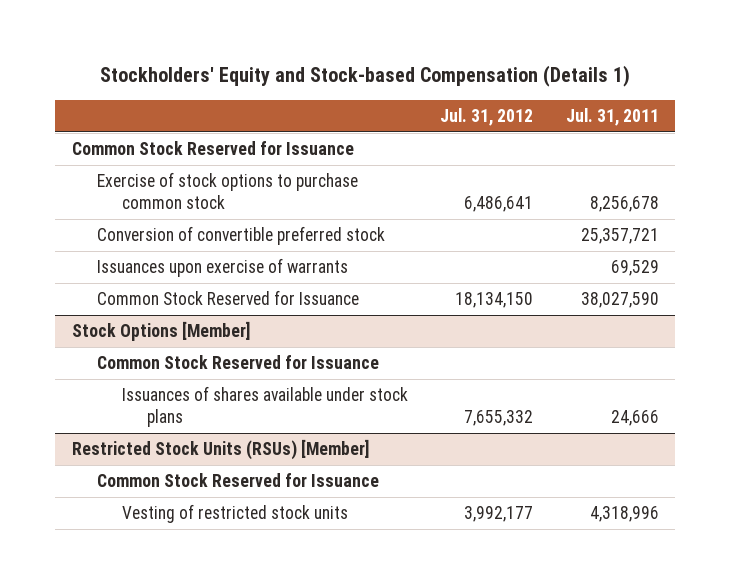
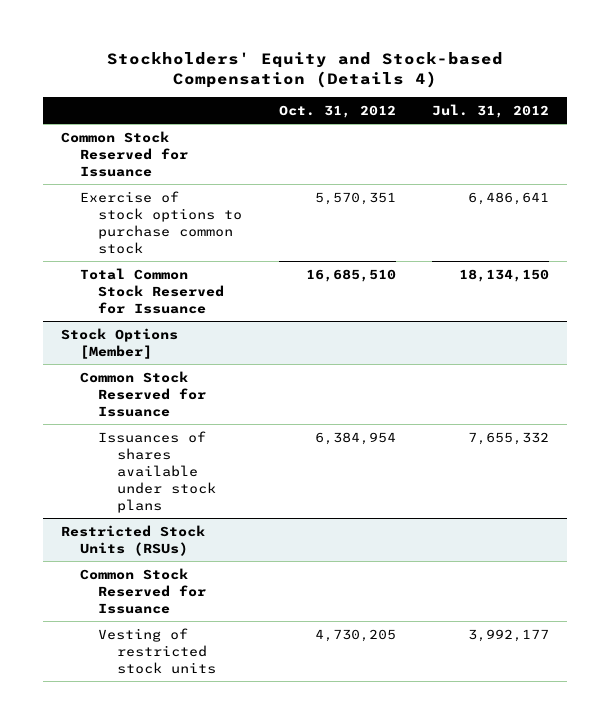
[100,65,631,88] Stockholders' Equity and Stock-based Compensation (Details 1) -> [107,51,504,89] Stockholders' Equity and Stock-based Compensation (Details 4)
[565,107,659,126] Jul. 31, 2011 -> none
none -> [278,105,396,119] Oct. 31, 2012
[96,226,385,246] Conversion of convertible preferred stock -> none
[96,258,348,278] Issuances upon exercise of warrants -> none
[96,290,359,306] Common Stock Reserved for Issuance -> [79,267,225,314] Total Common Stock Reserved for Issuance
[71,439,369,461] Restricted Stock Units (RSUs) [Member] -> [61,524,206,556] Restricted Stock Units (RSUs)

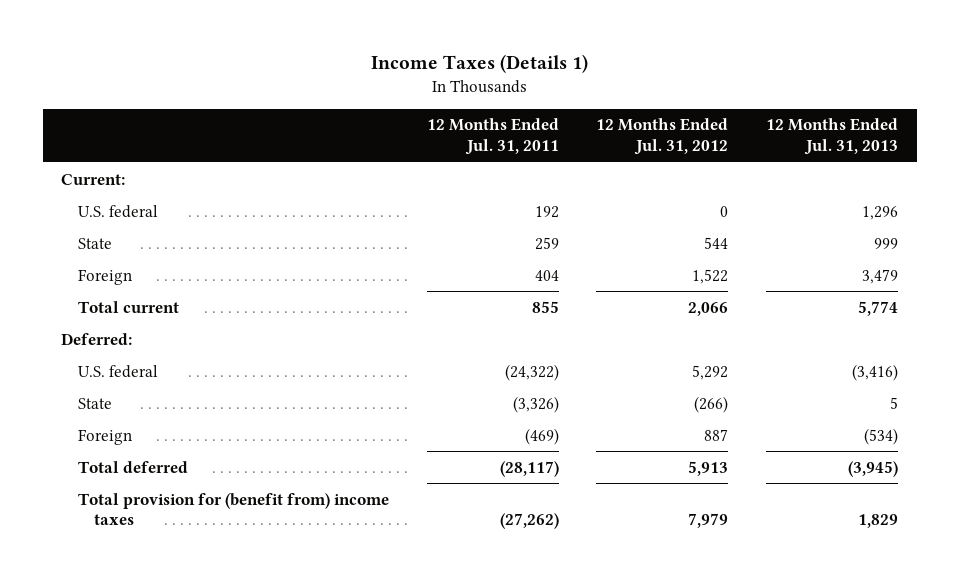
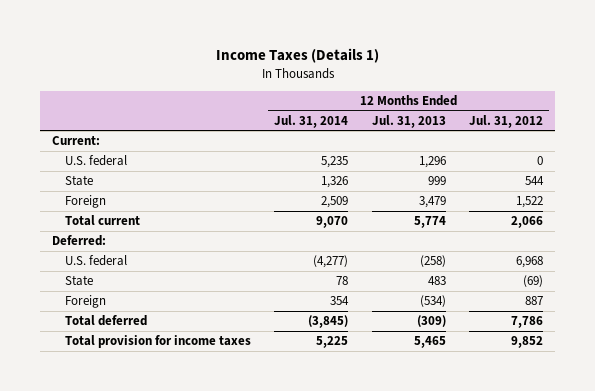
[426,118,559,156] 12 Months Ended Jul. 31, 2011 -> none
none -> [274,114,349,128] Jul. 31, 2014
[692,364,729,380] 5,292 -> [516,256,544,269] 6,968
[851,363,898,381] (3,416) -> [419,255,446,268] (258)
[694,395,729,413] (266) -> [523,275,544,288] (69)
[889,396,898,409] 5 -> [427,276,446,286] 483
[688,460,729,476] 5,913 -> [511,316,544,329] 7,786
[847,460,898,477] (3,945) -> [416,315,446,328] (309)
[77,492,389,526] Total provision for (benefit from) income taxes -> [64,335,251,349] Total provision for income taxes
[688,513,729,529] 7,979 -> [511,336,544,349] 9,852
[857,514,898,529] 1,829 -> [413,336,446,349] 5,465

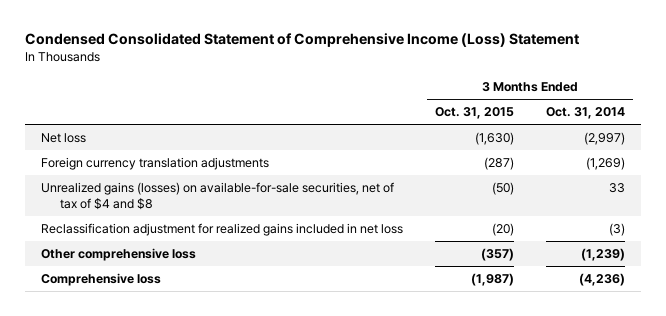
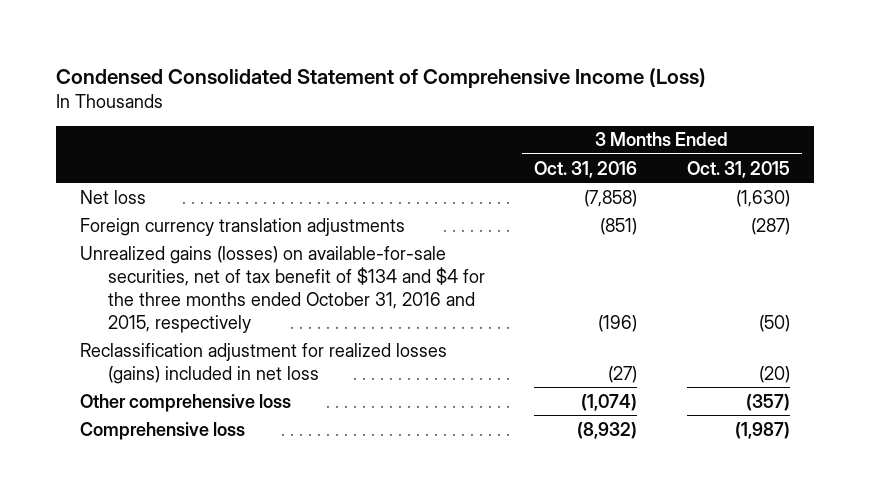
[24,33,579,48] Condensed Consolidated Statement of Comprehensive Income (Loss) Statement -> [55,67,706,88] Condensed Consolidated Statement of Comprehensive Income (Loss)
[545,107,625,120] Oct. 31, 2014 -> none
none -> [534,160,638,178] Oct. 31, 2016
[40,182,394,210] Unrealized gains (losses) on available-for-sale securities, net of tax of $4 and $8 -> [80,245,485,333] Unrealized gains (losses) on available-for-sale securities, net of tax benefit of $134 and $4 for the three months ended October 31, 2016 and 2015, respectively
[40,223,403,237] Reclassification adjustment for realized gains included in net loss -> [80,342,448,384] Reclassification adjustment for realized losses (gains) included in net loss

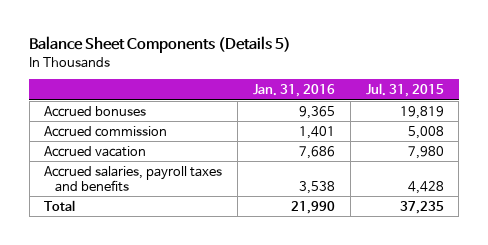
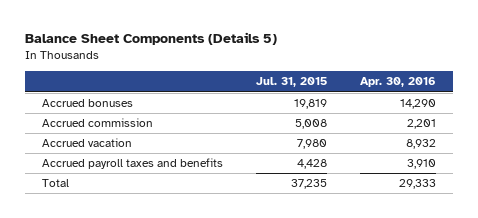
[253,84,336,98] Jan. 31, 2016 -> none
none -> [360,77,437,88] Apr. 30, 2016
[44,165,223,192] Accrued salaries, payroll taxes and benefits -> [41,158,223,170] Accrued payroll taxes and benefits

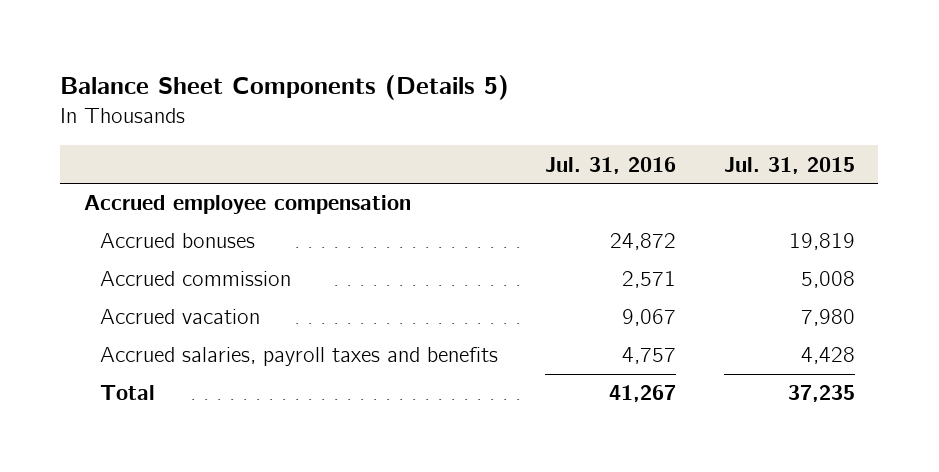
[360,77,437,88] Apr. 30, 2016 -> none
none -> [545,156,677,174] Jul. 31, 2016
none -> [84,195,412,215] Accrued employee compensation
[41,158,223,170] Accrued payroll taxes and benefits -> [99,347,498,367] Accrued salaries, payroll taxes and benefits

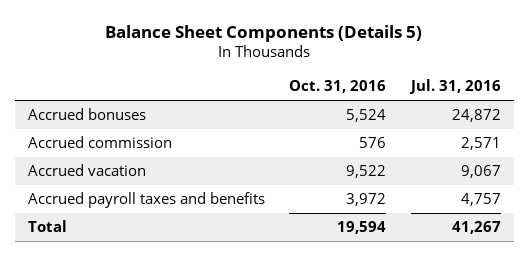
[723,156,855,174] Jul. 31, 2015 -> none
none -> [289,80,387,94] Oct. 31, 2016
[84,195,412,215] Accrued employee compensation -> none
[99,347,498,367] Accrued salaries, payroll taxes and benefits -> [27,192,265,209] Accrued payroll taxes and benefits

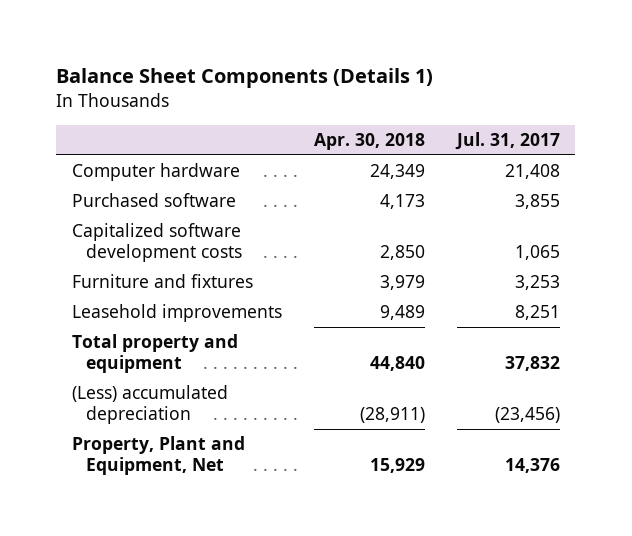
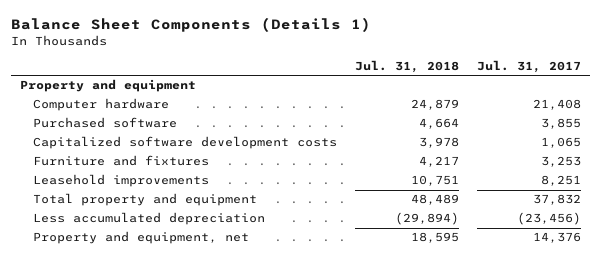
[313,133,425,151] Apr. 30, 2018 -> none
none -> [355,59,460,73] Jul. 31, 2018
none -> [20,79,197,93] Property and equipment
[72,385,229,424] (Less) accumulated depreciation -> [33,212,266,226] Less accumulated depreciation
[72,436,246,475] Property, Plant and Equipment, Net -> [33,231,250,245] Property and equipment, net

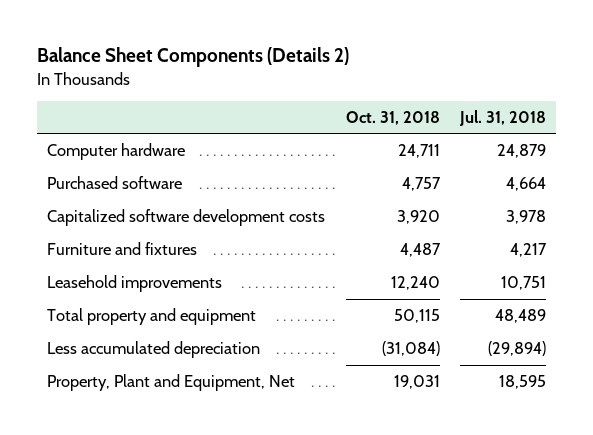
[11,17,372,33] Balance Sheet Components (Details 1) -> [36,47,349,68] Balance Sheet Components (Details 2)
[477,59,582,73] Jul. 31, 2017 -> none
none -> [345,110,440,125] Oct. 31, 2018
[20,79,197,93] Property and equipment -> none
[33,231,250,245] Property and equipment, net -> [47,374,296,392] Property, Plant and Equipment, Net

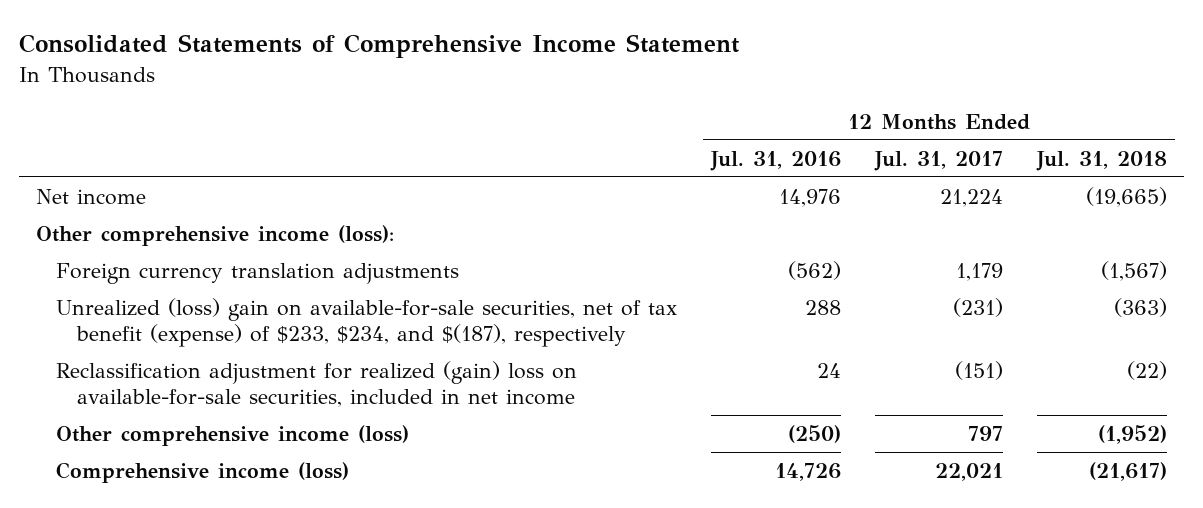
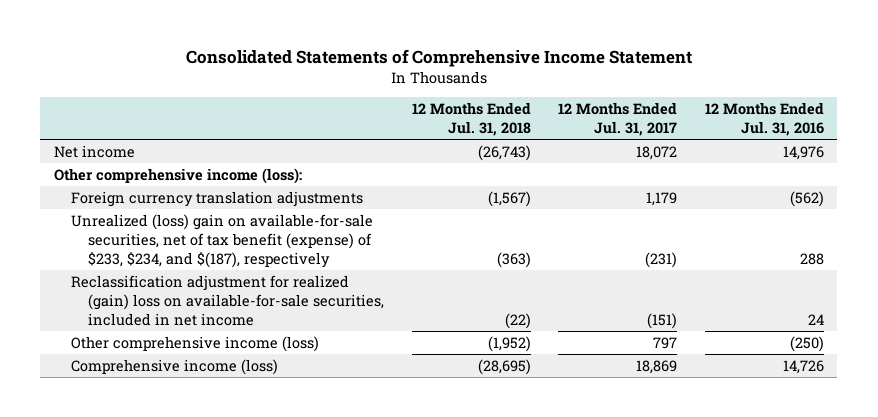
[940,188,1004,207] 21,224 -> [636,145,678,160] 18,072
[1085,186,1167,207] (19,665) -> [477,144,531,161] (26,743)
[935,462,1004,481] 22,021 -> [636,359,678,374] 18,869
[1088,461,1167,481] (21,617) -> [477,358,531,375] (28,695)

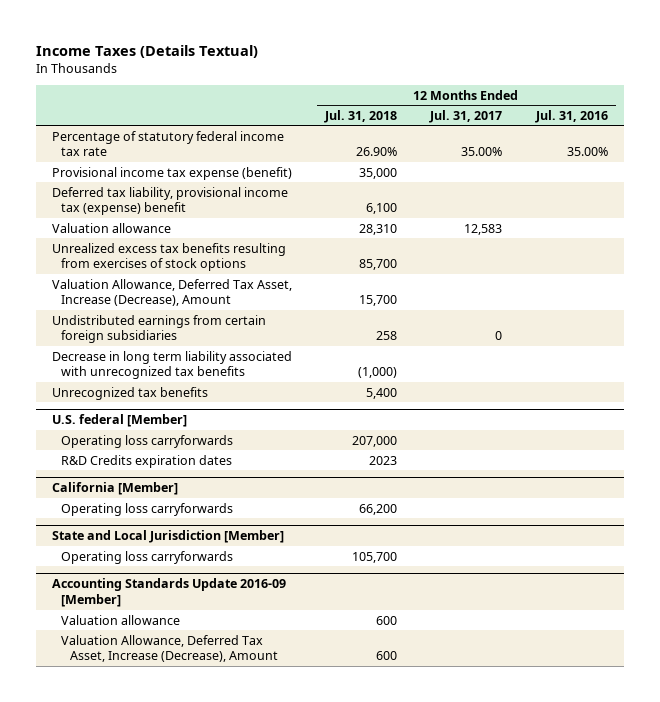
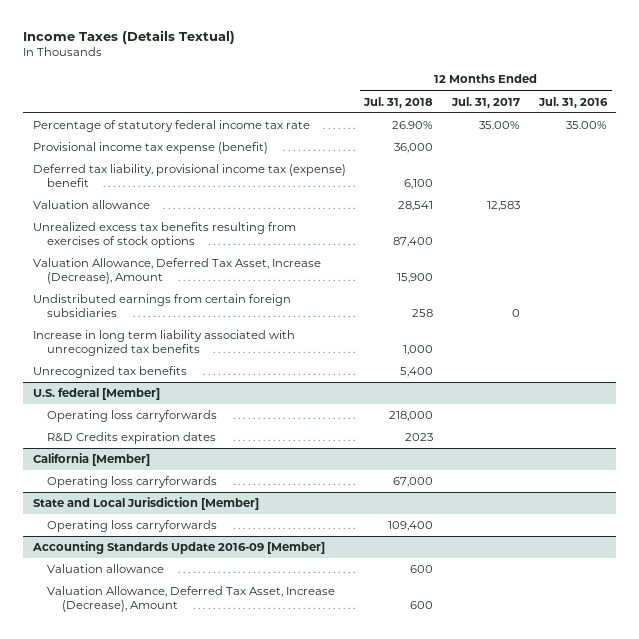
[359,167,398,179] 35,000 -> [394,143,434,154] 36,000
[359,223,398,235] 28,310 -> [398,201,434,212] 28,541
[359,259,398,271] 85,700 -> [393,237,434,248] 87,400
[359,295,398,307] 15,700 -> [397,273,434,284] 15,900
[52,350,293,380] Decrease in long term liability associated with unrecognized tax benefits -> [32,330,295,357] Increase in long term liability associated with unrecognized tax benefits
[358,367,398,379] (1,000) -> [403,345,434,356] 1,000
[352,435,398,447] 207,000 -> [389,411,434,422] 218,000
[359,503,398,515] 66,200 -> [393,477,434,488] 67,000
[352,551,398,563] 105,700 -> [388,521,434,532] 109,400

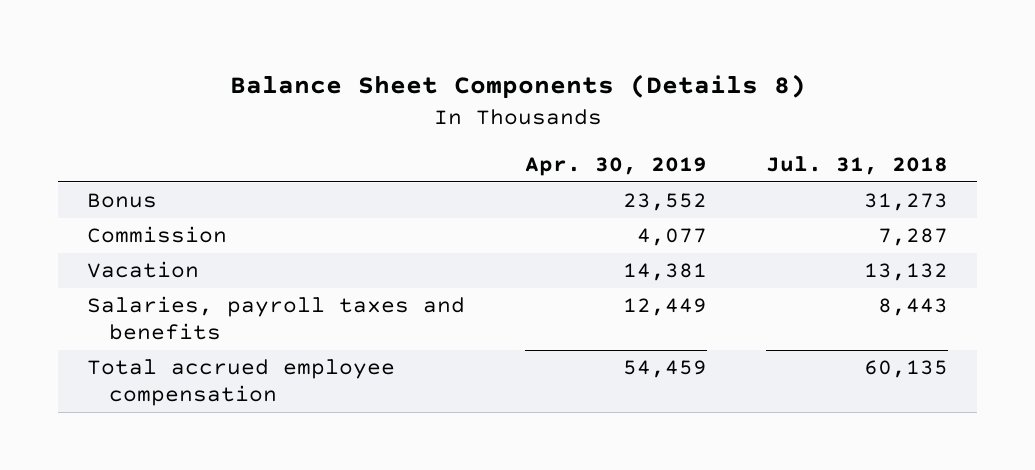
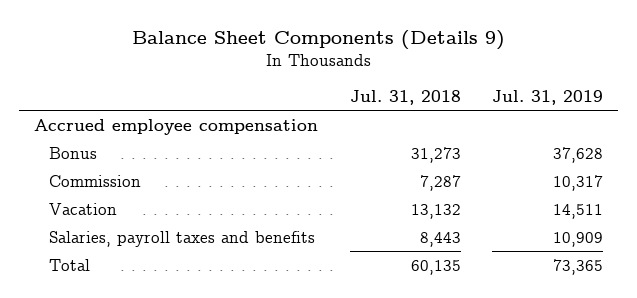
[229,74,806,100] Balance Sheet Components (Details 8) -> [131,29,505,50] Balance Sheet Components (Details 9)
[524,157,707,177] Apr. 30, 2019 -> none
none -> [491,89,603,105] Jul. 31, 2019
none -> [34,118,319,135] Accrued employee compensation
[87,359,396,407] Total accrued employee compensation -> [49,258,91,271] Total

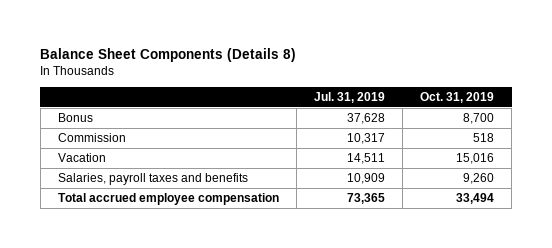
[131,29,505,50] Balance Sheet Components (Details 9) -> [40,47,297,62] Balance Sheet Components (Details 8)
[349,89,461,105] Jul. 31, 2018 -> none
none -> [420,91,495,103] Oct. 31, 2019
[34,118,319,135] Accrued employee compensation -> none
[49,258,91,271] Total -> [57,193,279,206] Total accrued employee compensation

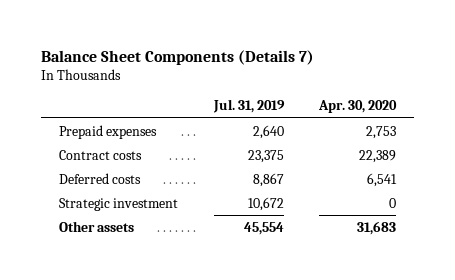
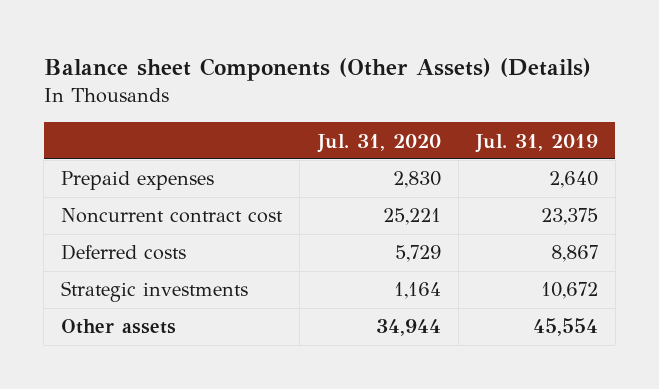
[41,50,315,66] Balance Sheet Components (Details 7) -> [43,58,591,82] Balance sheet Components (Other Assets) (Details)
[318,100,398,114] Apr. 30, 2020 -> none
none -> [316,133,441,153] Jul. 31, 2020
[59,149,143,160] Contract costs -> [61,208,284,224] Noncurrent contract cost
[59,197,179,211] Strategic investment -> [61,281,249,303] Strategic investments

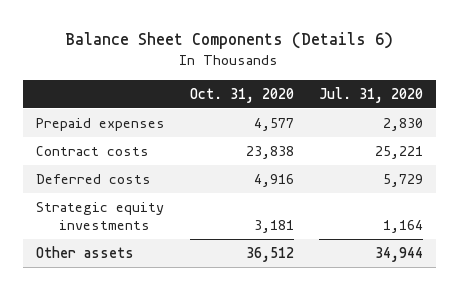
[43,58,591,82] Balance sheet Components (Other Assets) (Details) -> [65,32,394,50] Balance Sheet Components (Details 6)
[474,133,598,153] Jul. 31, 2019 -> none
none -> [189,87,294,103] Oct. 31, 2020
[61,208,284,224] Noncurrent contract cost -> [35,146,149,157] Contract costs
[61,281,249,303] Strategic investments -> [35,202,164,231] Strategic equity investments

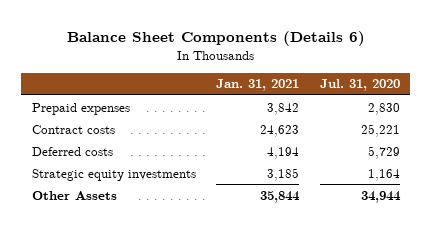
[189,87,294,103] Oct. 31, 2020 -> none
none -> [216,79,300,92] Jan. 31, 2021
[35,246,134,259] Other assets -> [31,190,117,200] Other Assets

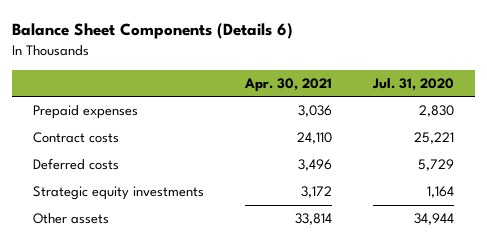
[216,79,300,92] Jan. 31, 2021 -> none
none -> [244,77,333,92] Apr. 30, 2021
[31,190,117,200] Other Assets -> [32,213,109,225] Other assets

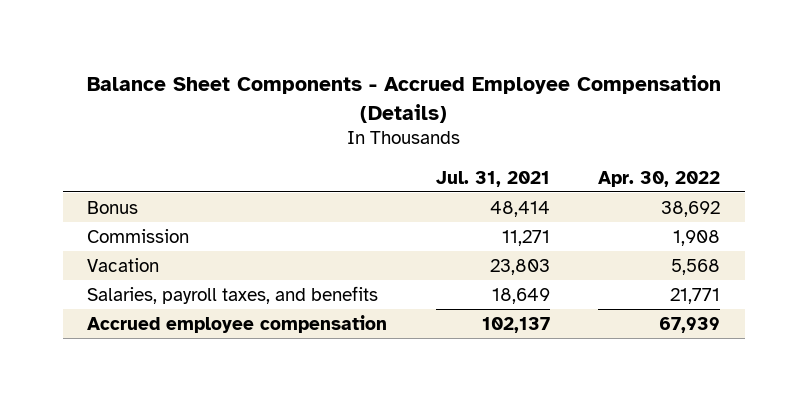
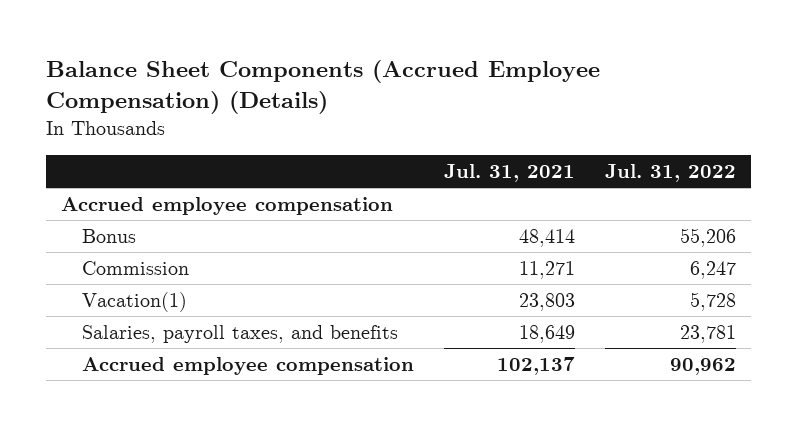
[86,75,721,123] Balance Sheet Components - Accrued Employee Compensation (Details) -> [46,60,601,115] Balance Sheet Components (Accrued Employee Compensation) (Details)
[598,170,721,187] Apr. 30, 2022 -> none
none -> [605,164,737,183] Jul. 31, 2022
none -> [61,196,394,215] Accrued employee compensation
[87,257,160,272] Vacation -> [81,291,187,312] Vacation(1)

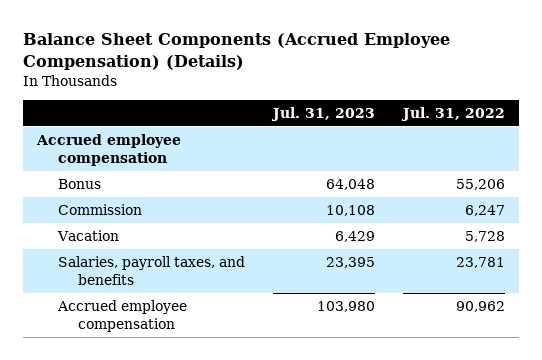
[443,164,575,183] Jul. 31, 2021 -> none
none -> [270,106,375,121] Jul. 31, 2023
[81,291,187,312] Vacation(1) -> [56,230,119,242] Vacation

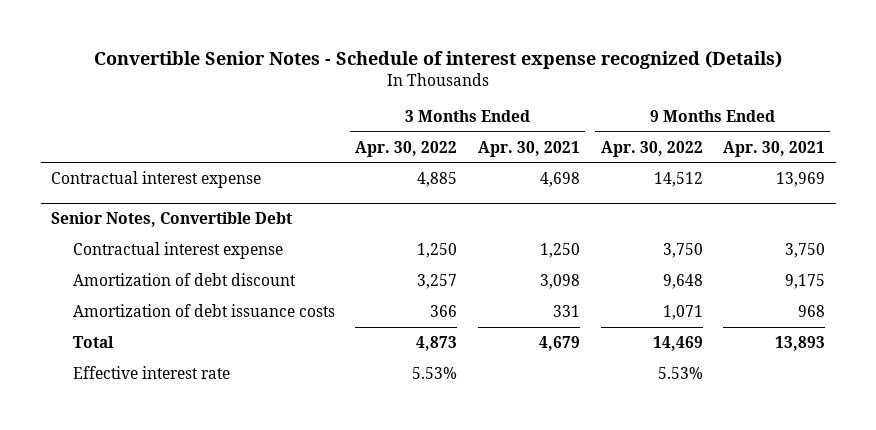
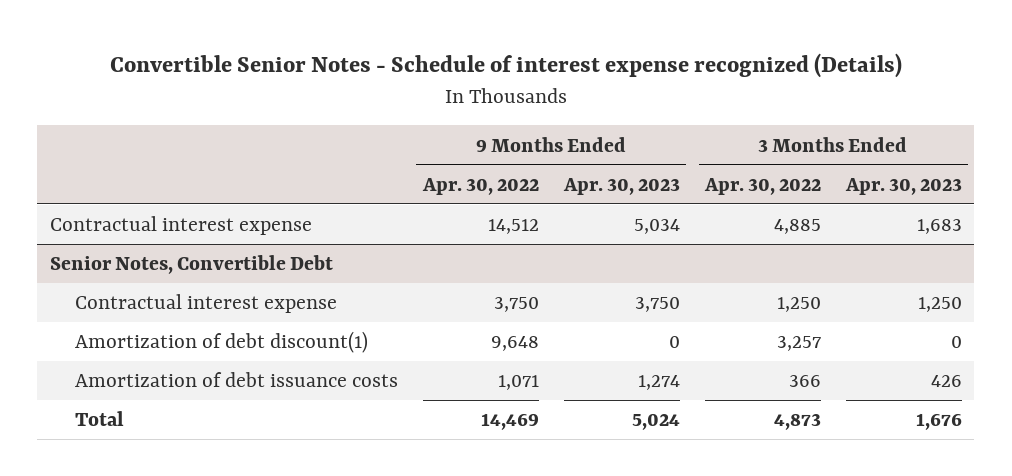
[477,140,580,157] Apr. 30, 2021 -> none
[723,140,826,157] Apr. 30, 2021 -> none
none -> [562,177,680,195] Apr. 30, 2023
none -> [844,177,962,195] Apr. 30, 2023
[72,272,296,286] Amortization of debt discount -> [74,331,368,354] Amortization of debt discount(1)
[72,365,230,379] Effective interest rate -> none

